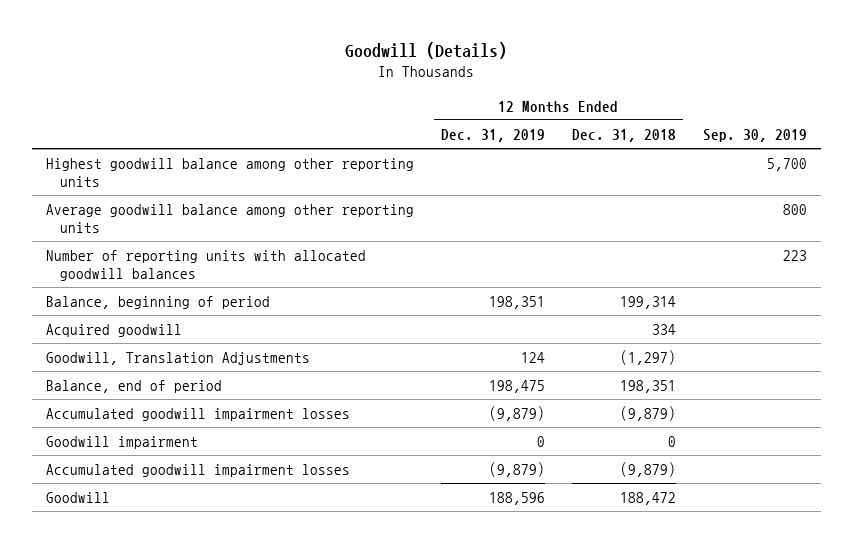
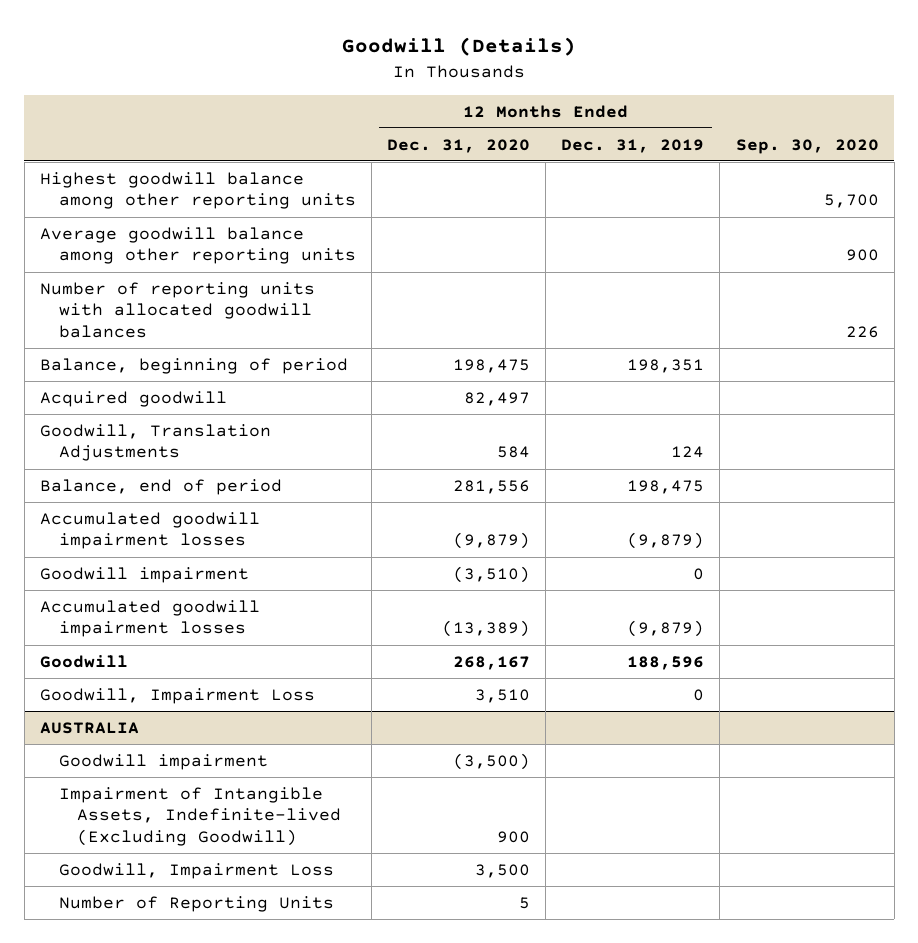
[572,128,677,142] Dec. 31, 2018 -> none
[703,128,808,142] Sep. 30, 2019 -> none
none -> [386,138,530,153] Dec. 31, 2020
none -> [735,138,879,154] Sep. 30, 2020
none -> [39,687,315,704] Goodwill, Impairment Loss
none -> [39,721,139,734] AUSTRALIA
none -> [58,753,268,770] Goodwill impairment
none -> [58,786,342,847] Impairment of Intangible Assets, Indefinite-lived (Excluding Goodwill)
none -> [58,862,334,879] Goodwill, Impairment Loss
none -> [58,895,334,912] Number of Reporting Units

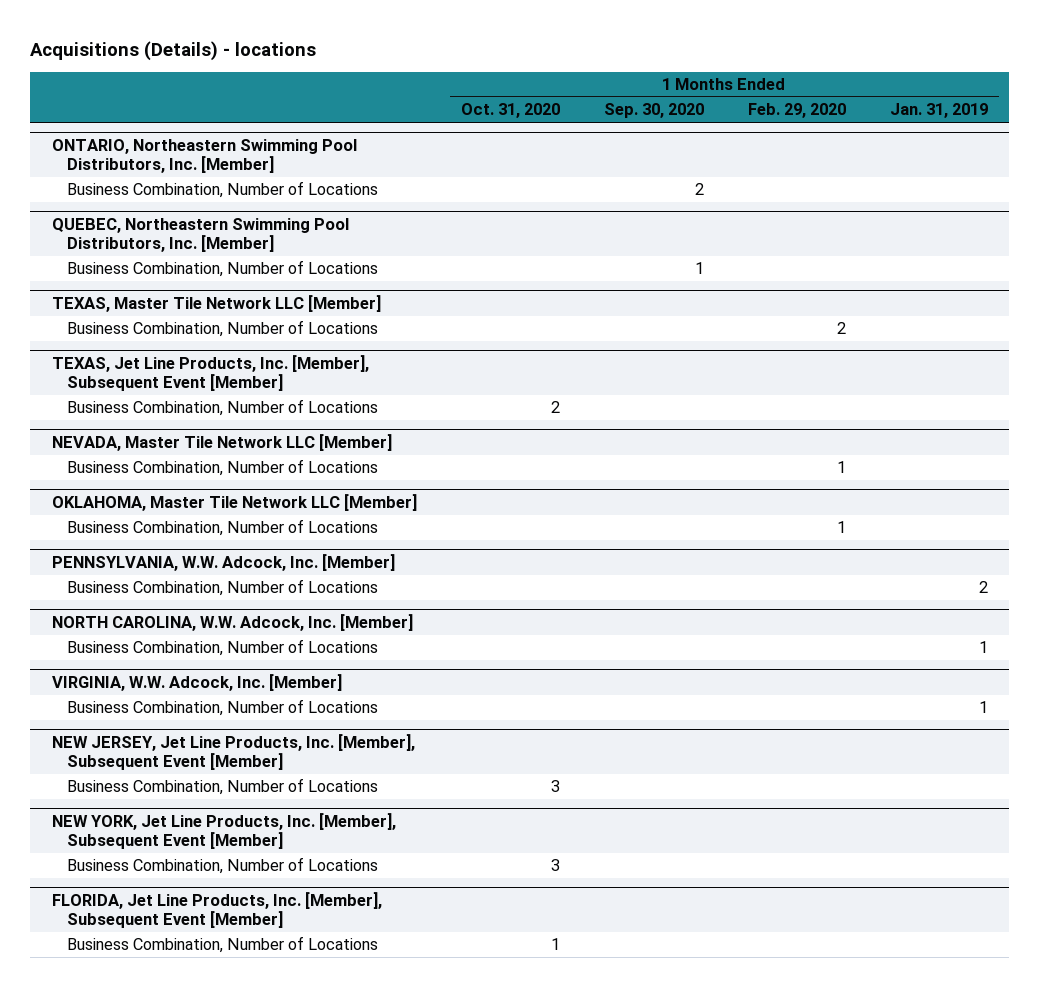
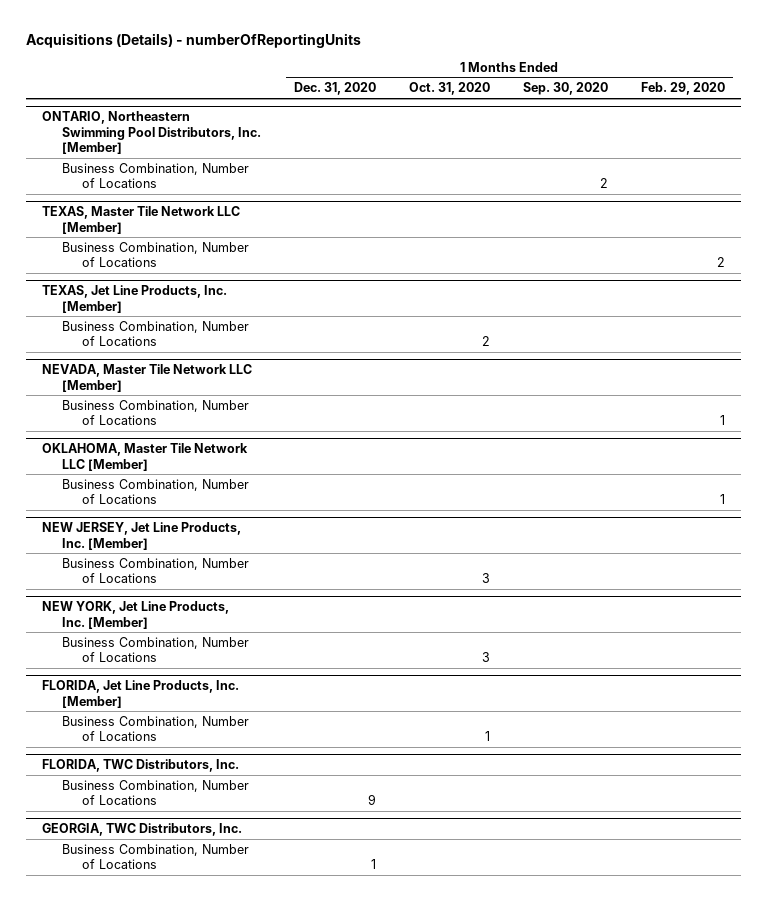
[30,40,317,61] Acquisitions (Details) - locations -> [25,33,361,49] Acquisitions (Details) - numberOfReportingUnits
[889,103,988,119] Jan. 31, 2019 -> none
none -> [293,82,376,96] Dec. 31, 2020
[52,218,350,253] QUEBEC, Northeastern Swimming Pool Distributors, Inc. [Member] -> none
[67,260,379,278] Business Combination, Number of Locations -> none
[52,355,370,392] TEXAS, Jet Line Products, Inc. [Member], Subsequent Event [Member] -> [42,285,228,313] TEXAS, Jet Line Products, Inc. [Member]
[52,554,396,572] PENNSYLVANIA, W.W. Adcock, Inc. [Member] -> none
[67,579,379,597] Business Combination, Number of Locations -> none
[52,614,414,632] NORTH CAROLINA, W.W. Adcock, Inc. [Member] -> none
[67,639,379,657] Business Combination, Number of Locations -> none
[52,674,343,692] VIRGINIA, W.W. Adcock, Inc. [Member] -> none
[67,699,379,717] Business Combination, Number of Locations -> none
[52,734,416,771] NEW JERSEY, Jet Line Products, Inc. [Member], Subsequent Event [Member] -> [42,522,242,550] NEW JERSEY, Jet Line Products, Inc. [Member]
[52,813,397,850] NEW YORK, Jet Line Products, Inc. [Member], Subsequent Event [Member] -> [42,601,230,629] NEW YORK, Jet Line Products, Inc. [Member]
[52,892,383,929] FLORIDA, Jet Line Products, Inc. [Member], Subsequent Event [Member] -> [42,680,240,708] FLORIDA, Jet Line Products, Inc. [Member]
none -> [42,759,240,773] FLORIDA, TWC Distributors, Inc.
none -> [61,779,249,805] Business Combination, Number of Locations
none -> [42,823,243,837] GEORGIA, TWC Distributors, Inc.
none -> [61,843,249,869] Business Combination, Number of Locations

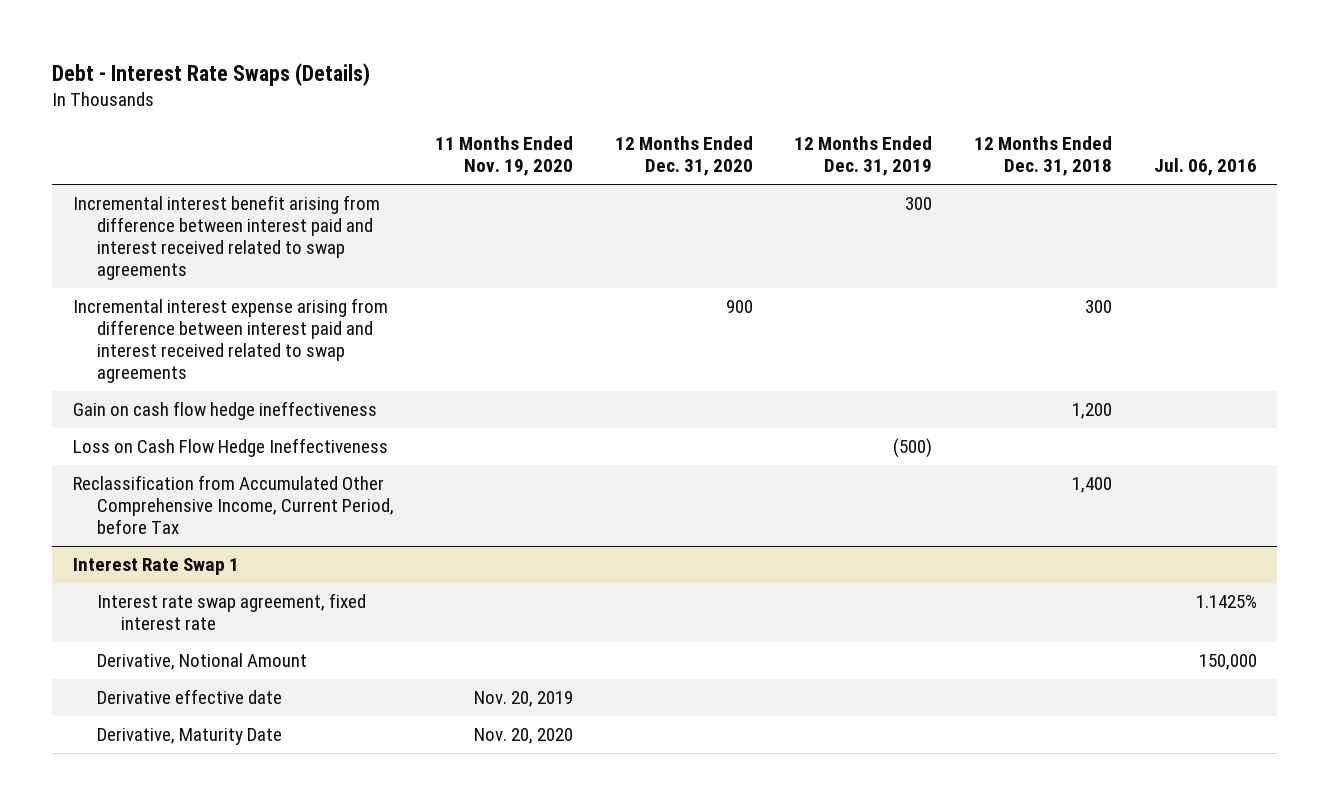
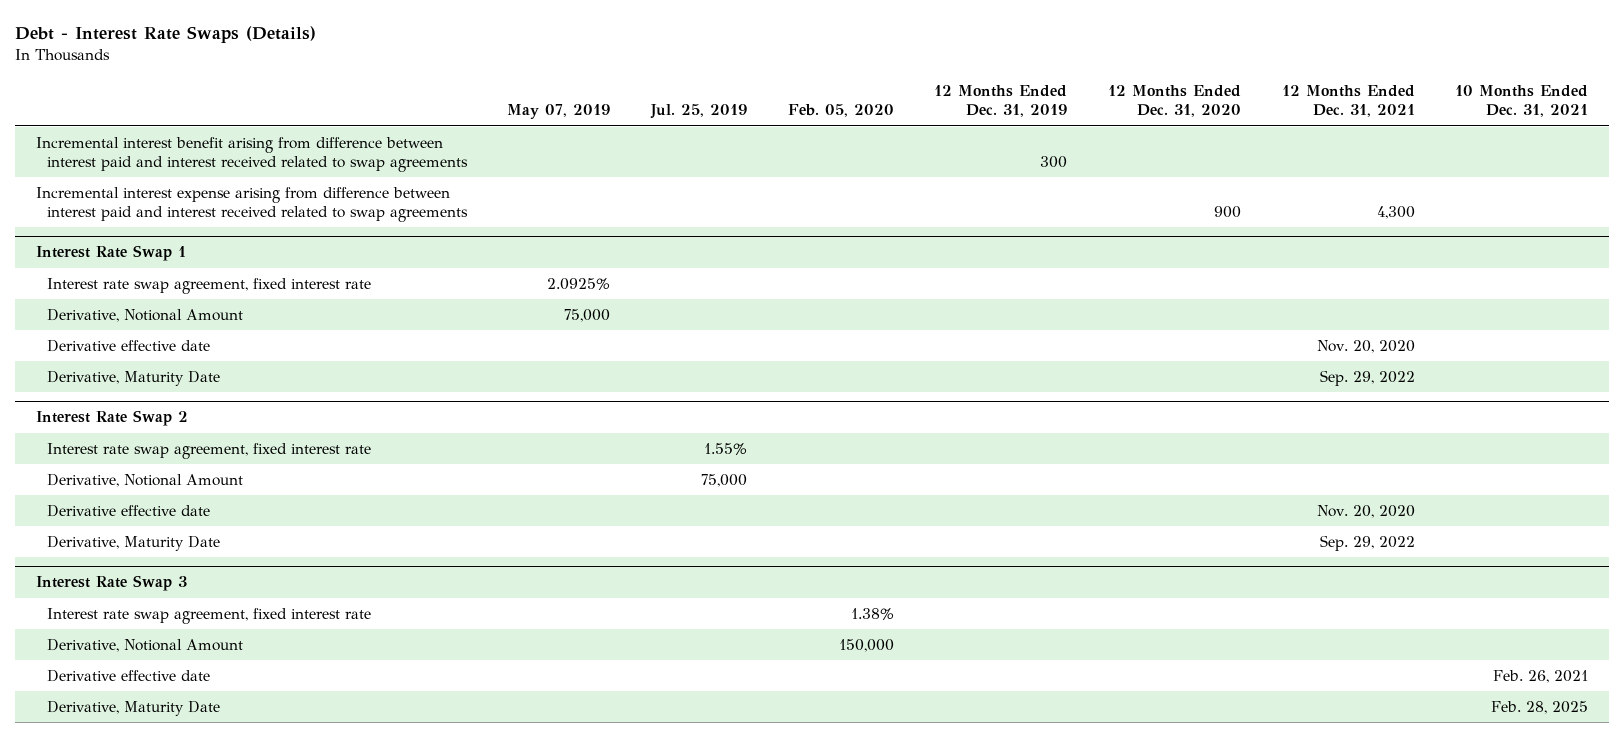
[435,136,574,177] 11 Months Ended Nov. 19, 2020 -> none
[974,136,1113,177] 12 Months Ended Dec. 31, 2018 -> none
[1153,158,1257,177] Jul. 06, 2016 -> none
none -> [507,104,611,120] May 07, 2019
none -> [650,104,748,120] Jul. 25, 2019
none -> [787,104,894,118] Feb. 05, 2020
none -> [1281,85,1415,118] 12 Months Ended Dec. 31, 2021
none -> [1455,85,1589,118] 10 Months Ended Dec. 31, 2021
[72,401,377,421] Gain on cash flow hedge ineffectiveness -> none
[72,438,388,458] Loss on Cash Flow Hedge Ineffectiveness -> none
[72,475,394,535] Reclassification from Accumulated Other Comprehensive Income, Current Period, before Tax -> none
none -> [35,410,188,427] Interest Rate Swap 2
none -> [46,442,371,459] Interest rate swap agreement, fixed interest rate
none -> [46,473,243,487] Derivative, Notional Amount
none -> [46,504,210,517] Derivative effective date
none -> [46,535,220,551] Derivative, Maturity Date
none -> [35,575,187,592] Interest Rate Swap 3
none -> [46,607,371,624] Interest rate swap agreement, fixed interest rate
none -> [46,638,243,652] Derivative, Notional Amount
none -> [46,669,210,682] Derivative effective date
none -> [46,700,220,716] Derivative, Maturity Date

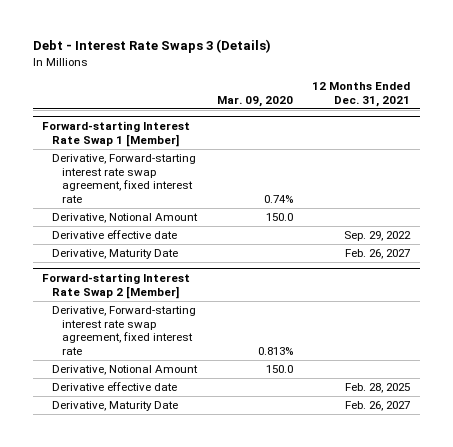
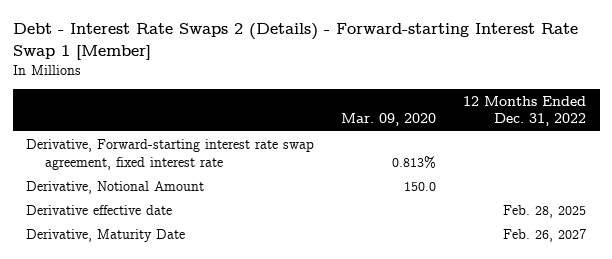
[32,39,271,54] Debt - Interest Rate Swaps 3 (Details) -> [12,23,578,60] Debt - Interest Rate Swaps 2 (Details) - Forward-starting Interest Rate Swap 1 [Member]
[312,82,411,107] 12 Months Ended Dec. 31, 2021 -> none
none -> [463,95,587,127] 12 Months Ended Dec. 31, 2022
[42,121,191,147] Forward-starting Interest Rate Swap 1 [Member] -> none
[52,154,197,204] Derivative, Forward-starting interest rate swap agreement, fixed interest rate -> none
[52,213,199,224] Derivative, Notional Amount -> none
[52,230,178,240] Derivative effective date -> none
[52,249,179,260] Derivative, Maturity Date -> none
[42,273,191,299] Forward-starting Interest Rate Swap 2 [Member] -> none

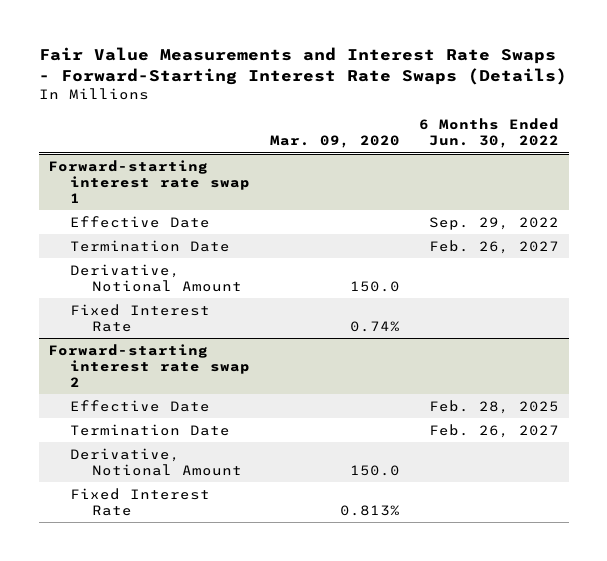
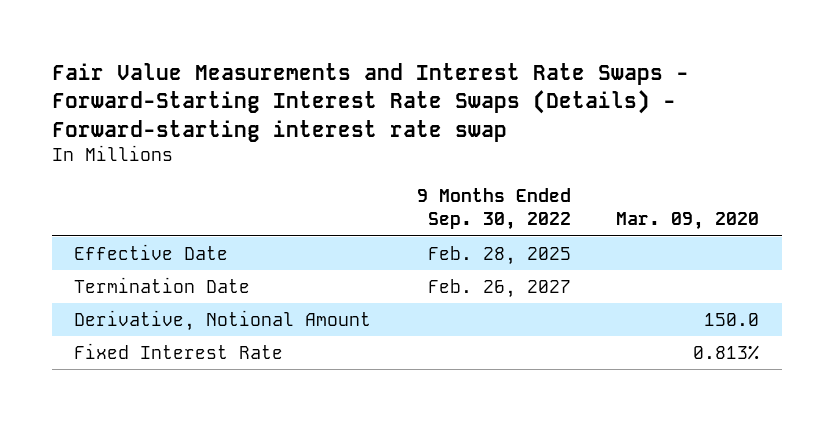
[38,46,567,85] Fair Value Measurements and Interest Rate Swaps - Forward-Starting Interest Rate Swaps (Details) -> [51,63,689,142] Fair Value Measurements and Interest Rate Swaps - Forward-Starting Interest Rate Swaps (Details) - Forward-starting interest rate swap
[418,118,559,149] 6 Months Ended Jun. 30, 2022 -> none
none -> [416,188,571,231] 9 Months Ended Sep. 30, 2022
[48,159,251,203] Forward-starting interest rate swap 1 -> none
[70,215,211,228] Effective Date -> none
[70,239,231,252] Termination Date -> none
[70,263,242,292] Derivative, Notional Amount -> none
[70,303,211,332] Fixed Interest Rate -> none
[48,343,251,387] Forward-starting interest rate swap 2 -> none

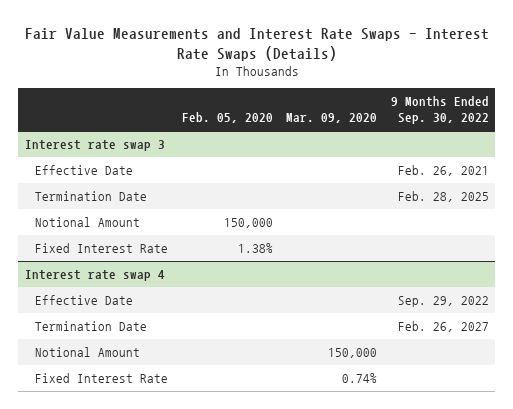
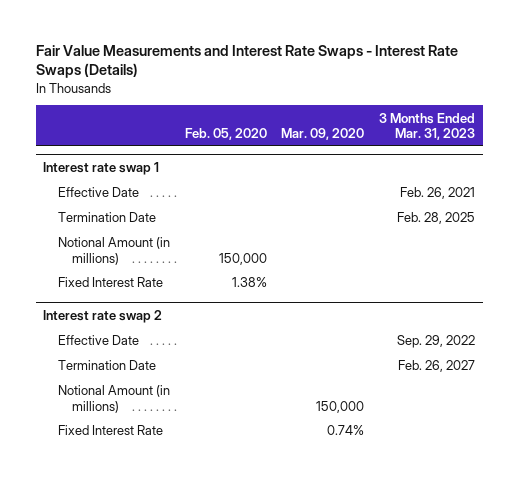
[390,95,489,125] 9 Months Ended Sep. 30, 2022 -> none
none -> [379,112,476,141] 3 Months Ended Mar. 31, 2023
[24,139,165,151] Interest rate swap 3 -> [43,161,160,175] Interest rate swap 1
[35,216,141,227] Notional Amount -> [57,237,170,265] Notional Amount (in millions)
[24,269,165,281] Interest rate swap 4 -> [43,309,163,323] Interest rate swap 2
[35,346,141,357] Notional Amount -> [57,385,170,413] Notional Amount (in millions)

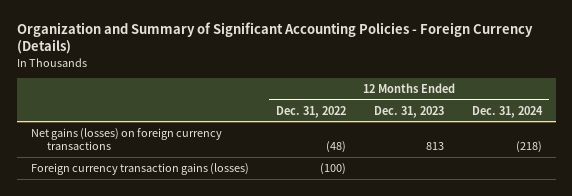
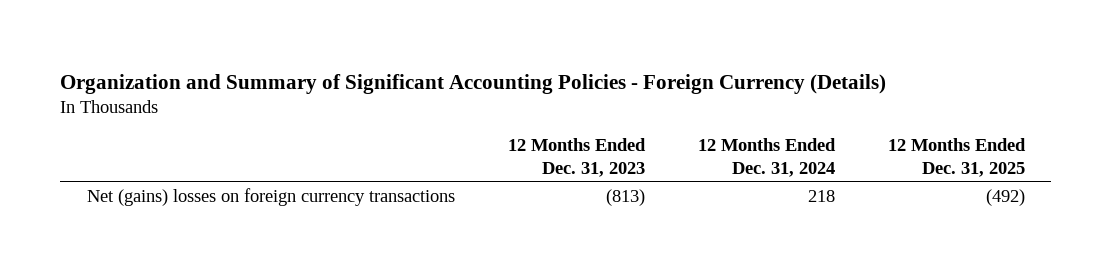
[276,105,347,118] Dec. 31, 2022 -> none
none -> [887,138,1026,177] 12 Months Ended Dec. 31, 2025
[30,162,249,175] Foreign currency transaction gains (losses) -> none
[30,127,222,150] Net gains (losses) on foreign currency transactions -> [86,187,455,206] Net (gains) losses on foreign currency transactions
[426,141,445,150] 813 -> [605,188,645,206] (813)
[515,140,542,153] (218) -> [807,189,835,202] 218

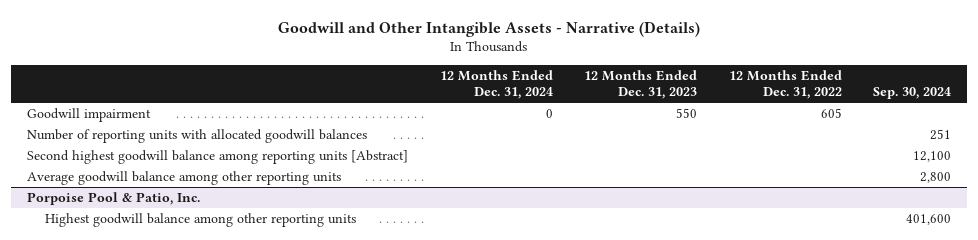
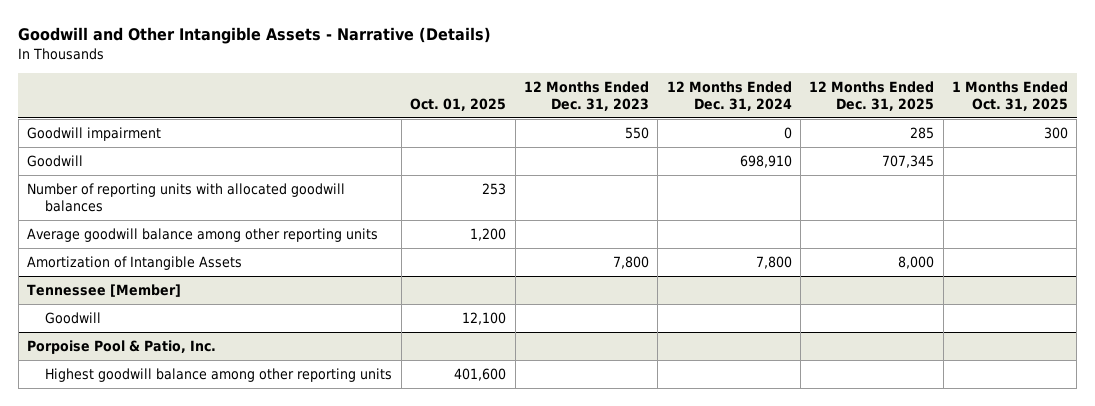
[728,70,842,100] 12 Months Ended Dec. 31, 2022 -> none
[873,87,952,100] Sep. 30, 2024 -> none
none -> [410,98,507,112] Oct. 01, 2025
none -> [809,81,935,112] 12 Months Ended Dec. 31, 2025
none -> [952,81,1069,112] 1 Months Ended Oct. 31, 2025
none -> [27,155,84,168] Goodwill
[27,149,409,164] Second highest goodwill balance among reporting units [Abstract] -> none
none -> [27,256,243,271] Amortization of Intangible Assets
none -> [27,284,182,298] Tennessee [Member]
none -> [45,312,102,325] Goodwill

